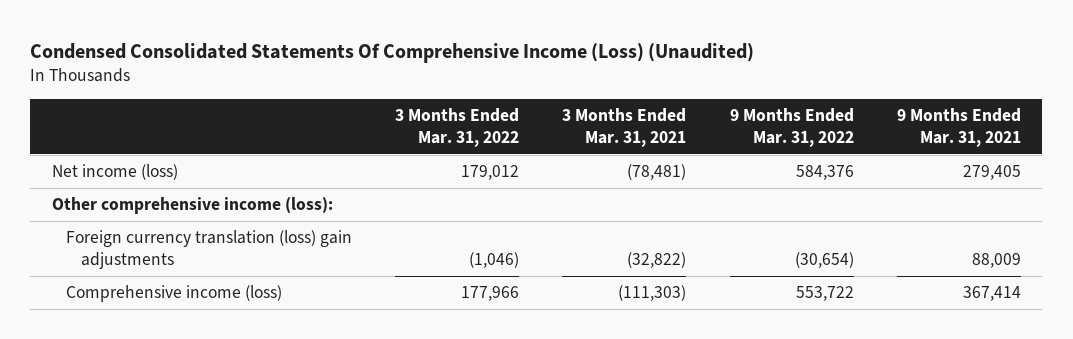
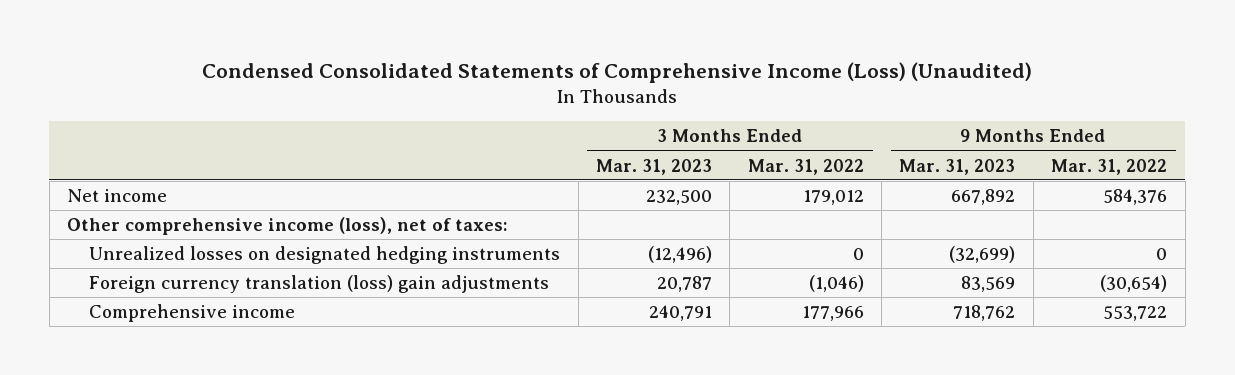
[30,42,755,63] Condensed Consolidated Statements Of Comprehensive Income (Loss) (Unaudited) -> [202,62,1033,84] Condensed Consolidated Statements of Comprehensive Income (Loss) (Unaudited)
[562,108,687,148] 3 Months Ended Mar. 31, 2021 -> none
[896,108,1021,148] 9 Months Ended Mar. 31, 2021 -> none
none -> [595,158,712,175] Mar. 31, 2023
none -> [899,158,1016,175] Mar. 31, 2023
[51,164,178,181] Net income (loss) -> [67,189,168,203] Net income
[51,197,333,215] Other comprehensive income (loss): -> [67,217,509,236] Other comprehensive income (loss), net of taxes:
none -> [89,246,561,265] Unrealized losses on designated hedging instruments
[66,285,283,303] Comprehensive income (loss) -> [89,304,296,323] Comprehensive income

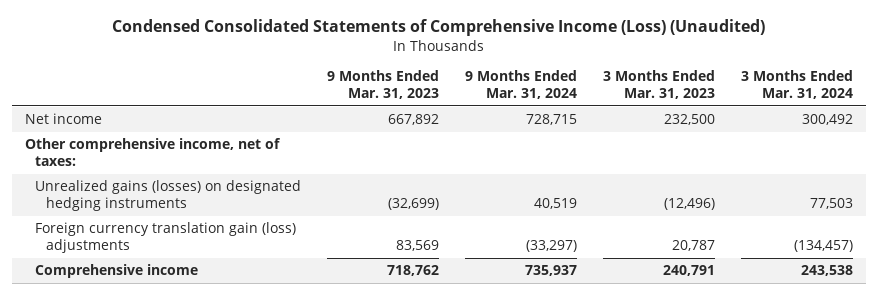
[747,158,864,175] Mar. 31, 2022 -> none
[1051,158,1168,175] Mar. 31, 2022 -> none
none -> [465,70,578,99] 9 Months Ended Mar. 31, 2024
none -> [741,70,854,99] 3 Months Ended Mar. 31, 2024
[67,217,509,236] Other comprehensive income (loss), net of taxes: -> [24,138,281,166] Other comprehensive income, net of taxes:
[89,246,561,265] Unrealized losses on designated hedging instruments -> [35,180,302,211] Unrealized gains (losses) on designated hedging instruments
[89,275,550,294] Foreign currency translation (loss) gain adjustments -> [35,222,297,253] Foreign currency translation gain (loss) adjustments

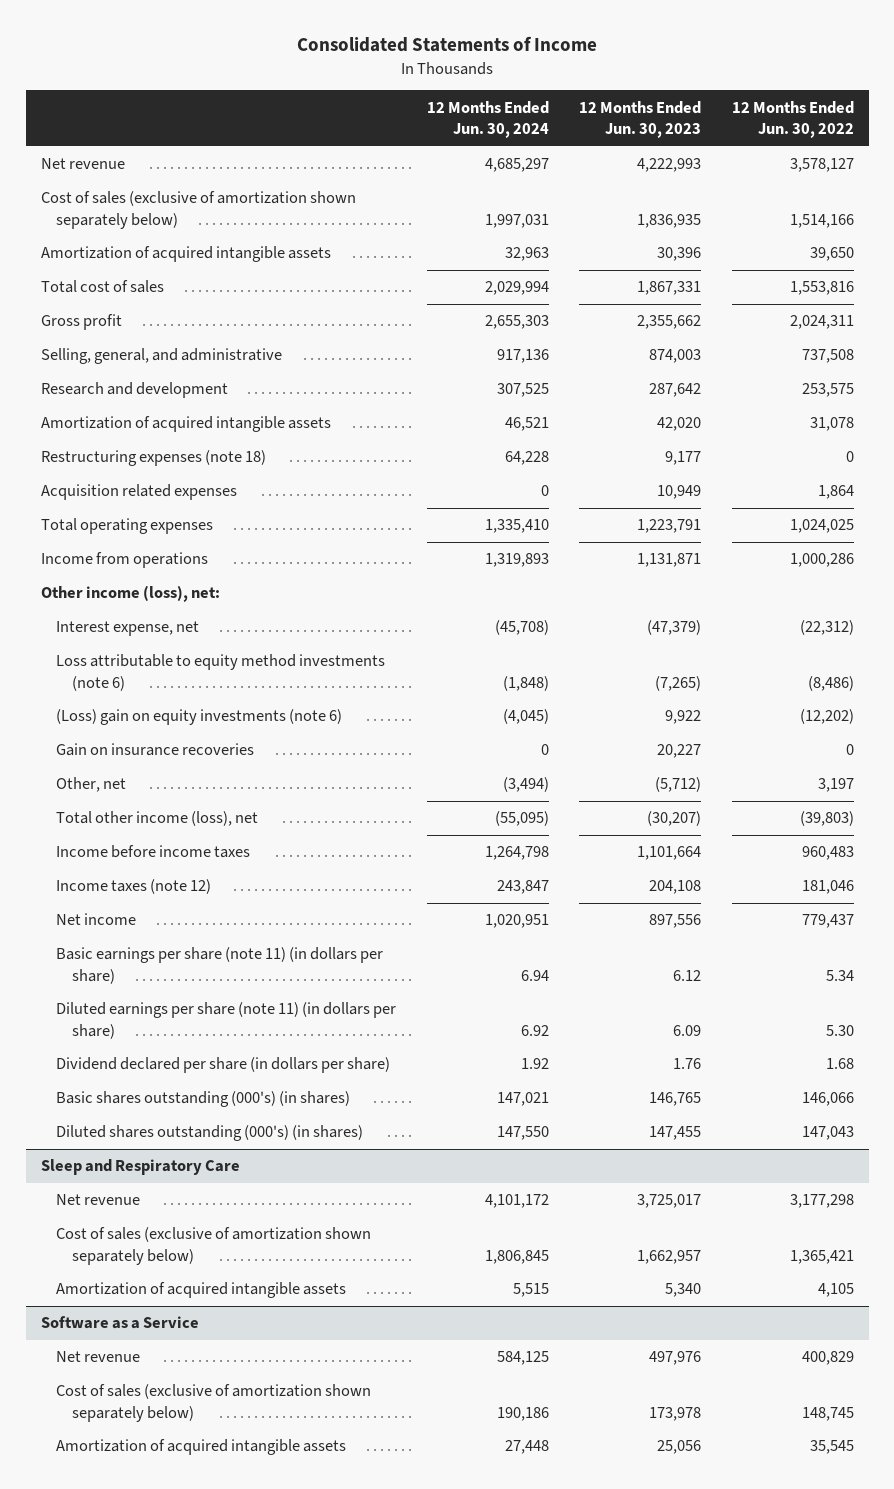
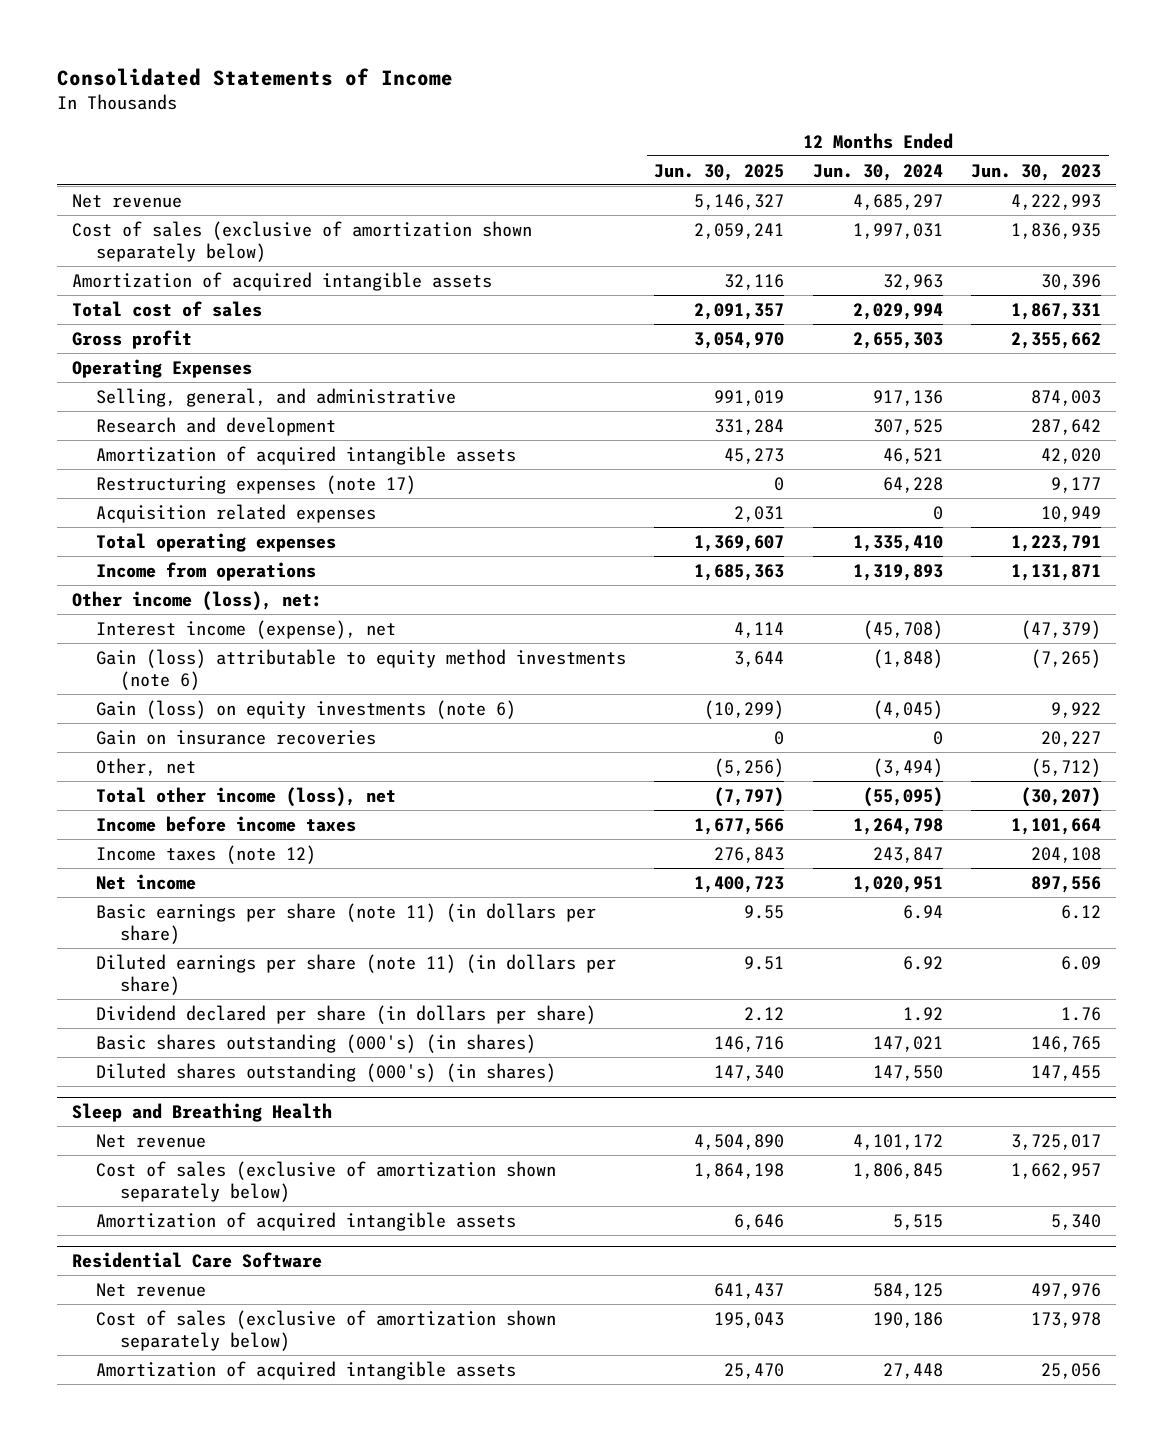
[731,100,854,139] 12 Months Ended Jun. 30, 2022 -> none
none -> [654,163,785,181] Jun. 30, 2025
none -> [71,358,252,378] Operating Expenses
[40,450,266,467] Restructuring expenses (note 18) -> [95,474,416,494] Restructuring expenses (note 17)
[56,621,200,637] Interest expense, net -> [95,619,396,639] Interest income (expense), net
[56,654,386,691] Loss attributable to equity method investments (note 6) -> [95,648,626,690] Gain (loss) attributable to equity method investments (note 6)
[56,709,343,726] (Loss) gain on equity investments (note 6) -> [95,699,516,719] Gain (loss) on equity investments (note 6)
[40,1159,240,1176] Sleep and Respiratory Care -> none
none -> [71,1102,332,1122] Sleep and Breathing Health
[40,1316,199,1330] Software as a Service -> none
none -> [71,1251,322,1268] Residential Care Software

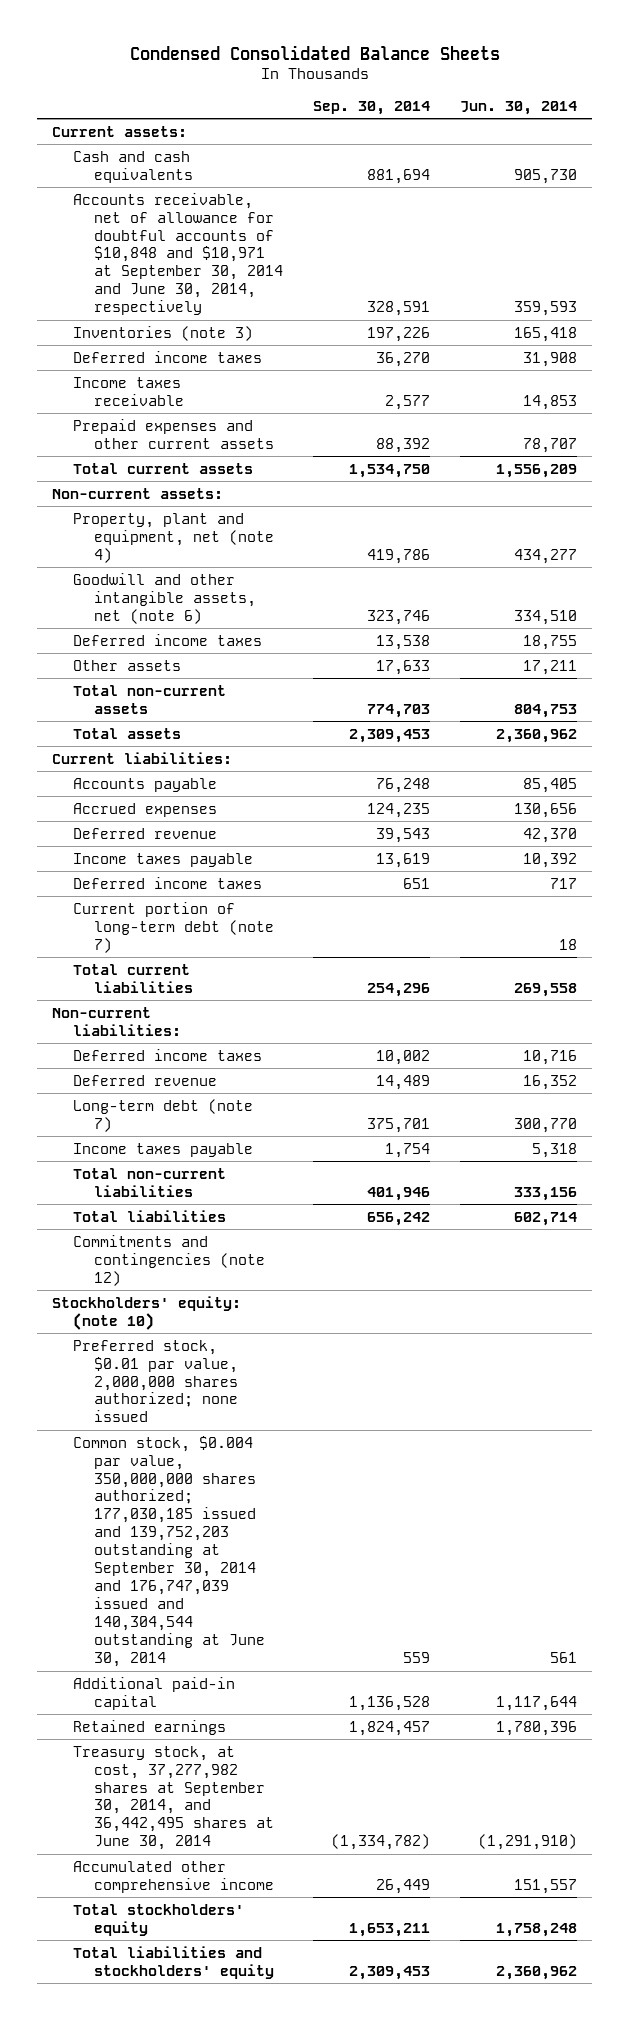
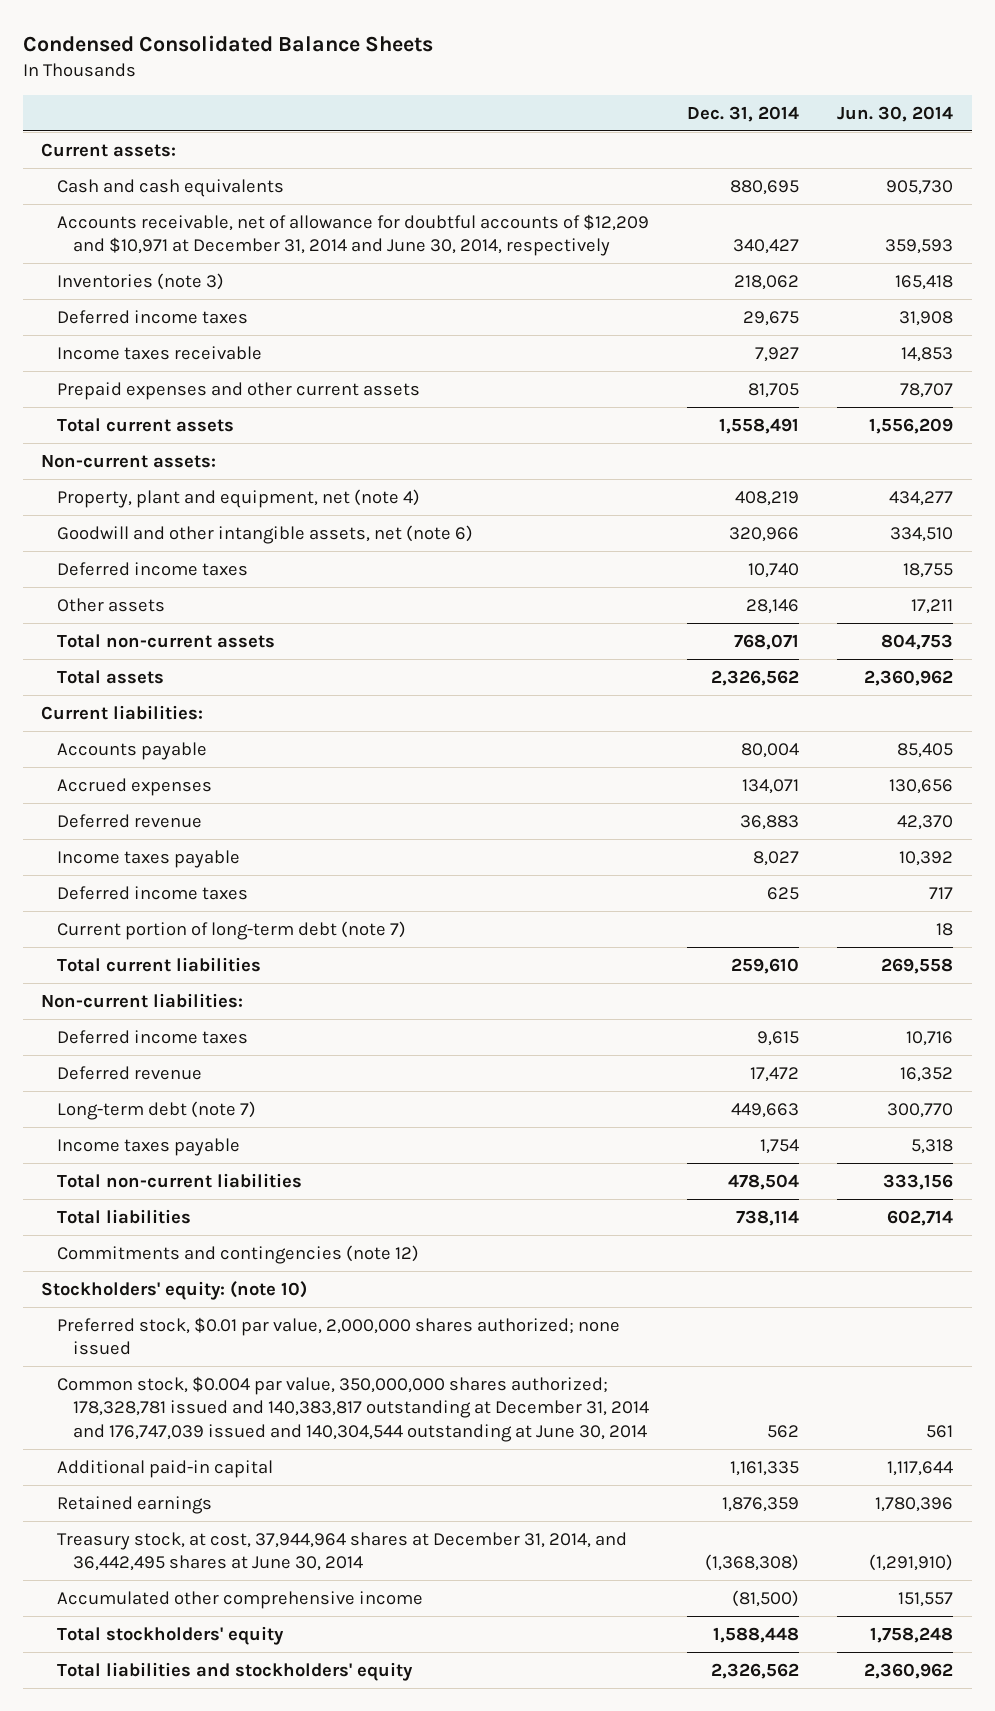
[312,100,430,115] Sep. 30, 2014 -> none
none -> [687,105,800,122] Dec. 31, 2014
[73,192,284,316] Accounts receivable, net of allowance for doubtful accounts of $10,848 and $10,971 at September 30, 2014 and June 30, 2014, respectively -> [57,213,650,257] Accounts receivable, net of allowance for doubtful accounts of $12,209 and $10,971 at December 31, 2014 and June 30, 2014, respectively
[73,1435,266,1667] Common stock, $0.004 par value, 350,000,000 shares authorized; 177,030,185 issued and 139,752,203 outstanding at September 30, 2014 and 176,747,039 issued and 140,304,544 outstanding at June 30, 2014 -> [57,1375,650,1442] Common stock, $0.004 par value, 350,000,000 shares authorized; 178,328,781 issued and 140,383,817 outstanding at December 31, 2014 and 176,747,039 issued and 140,304,544 outstanding at June 30, 2014
[73,1745,275,1851] Treasury stock, at cost, 37,277,982 shares at September 30, 2014, and 36,442,495 shares at June 30, 2014 -> [57,1531,628,1572] Treasury stock, at cost, 37,944,964 shares at December 31, 2014, and 36,442,495 shares at June 30, 2014

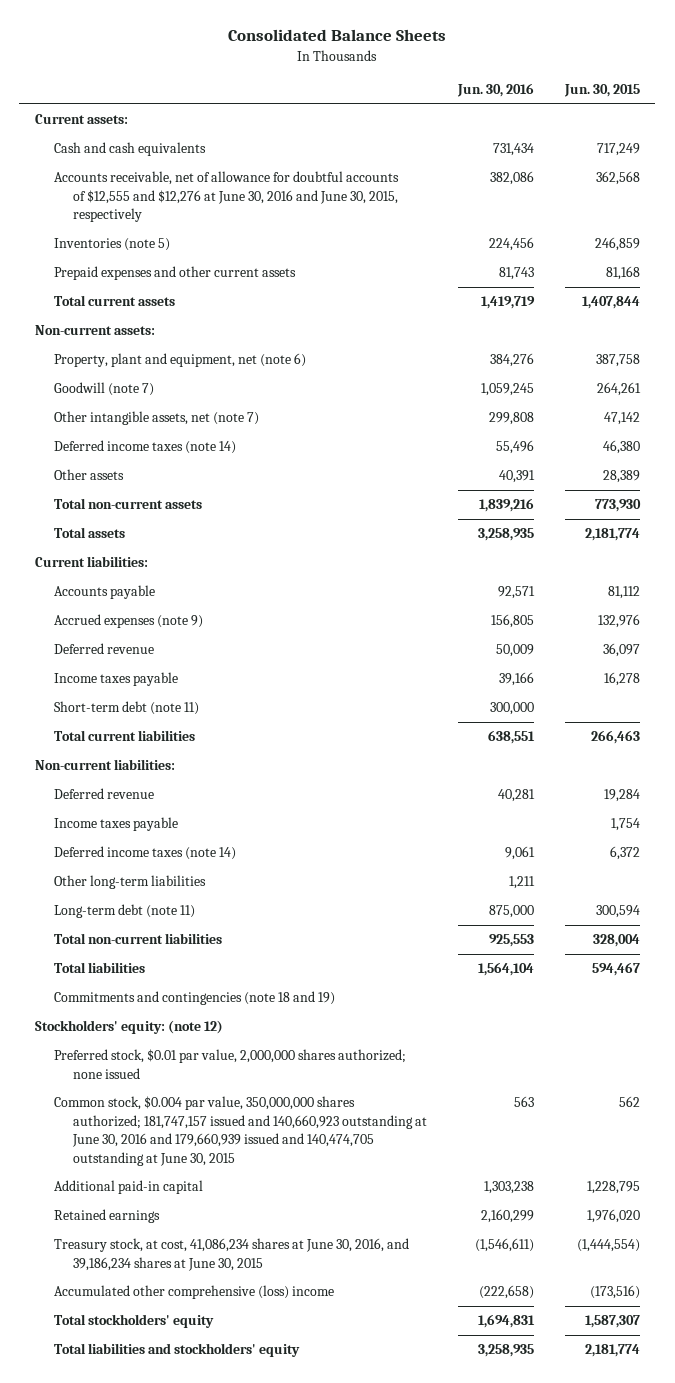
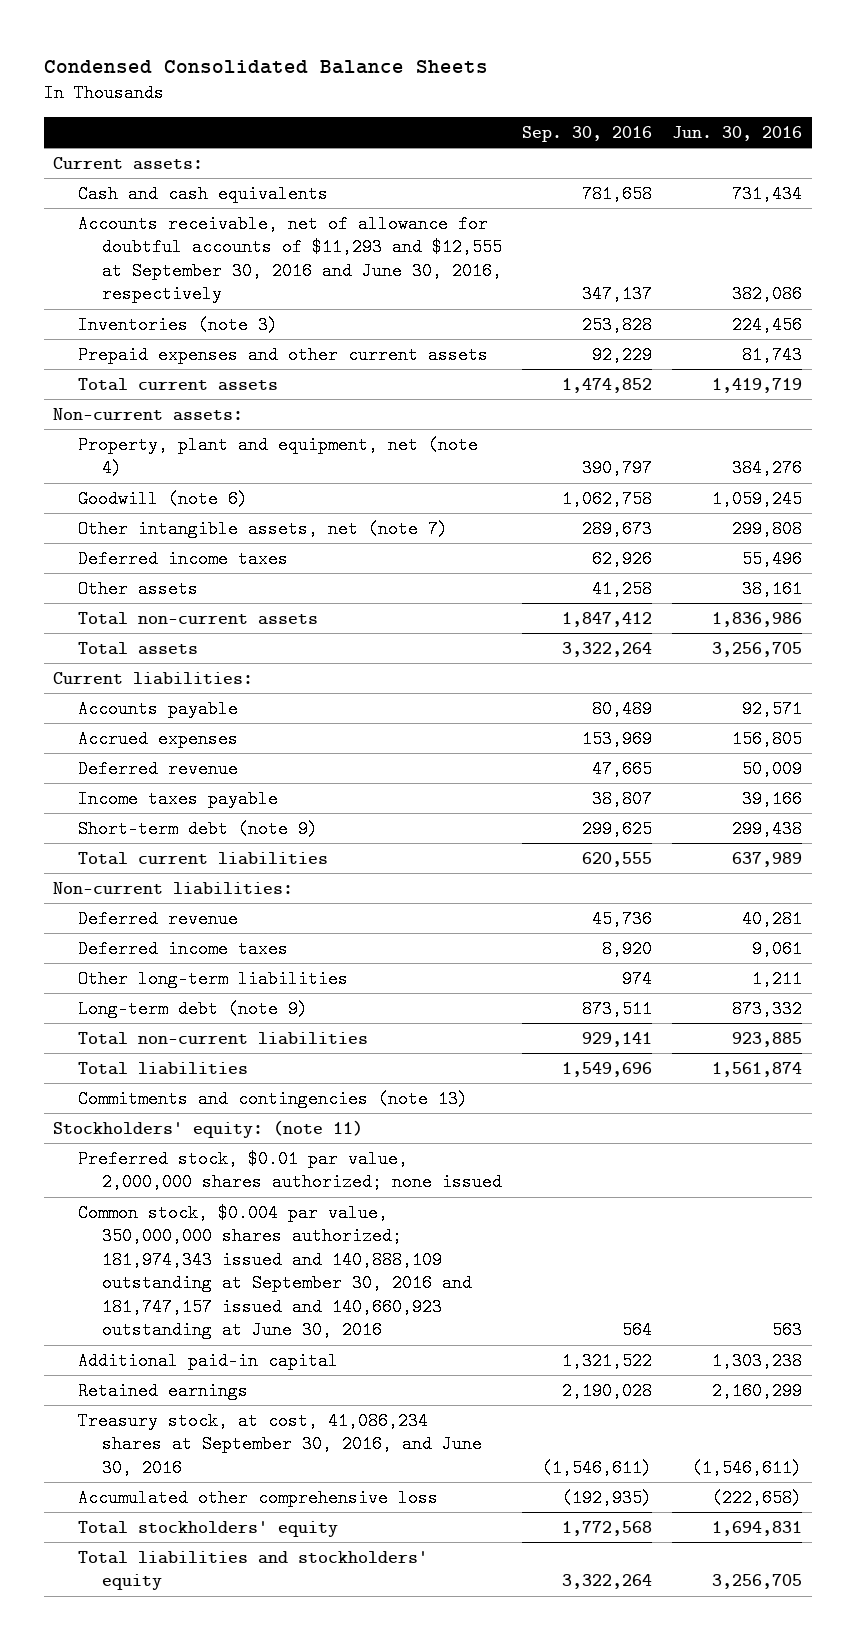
[228,29,447,42] Consolidated Balance Sheets -> [43,59,488,74] Condensed Consolidated Balance Sheets
[563,84,640,98] Jun. 30, 2015 -> none
none -> [522,125,653,142] Sep. 30, 2016
[53,171,399,223] Accounts receivable, net of allowance for doubtful accounts of $12,555 and $12,276 at June 30, 2016 and June 30, 2015, respectively -> [77,214,503,304] Accounts receivable, net of allowance for doubtful accounts of $11,293 and $12,555 at September 30, 2016 and June 30, 2016, respectively
[53,238,170,252] Inventories (note 5) -> [77,315,278,334] Inventories (note 3)
[53,353,306,368] Property, plant and equipment, net (note 6) -> [77,435,478,478] Property, plant and equipment, net (note 4)
[53,382,154,397] Goodwill (note 7) -> [77,489,248,508] Goodwill (note 6)
[53,440,236,455] Deferred income taxes (note 14) -> [77,549,288,568] Deferred income taxes
[498,470,535,484] 40,391 -> [741,579,802,598] 38,161
[478,498,534,513] 1,839,216 -> [711,611,802,627] 1,836,986
[477,528,534,542] 3,258,935 -> [711,641,802,657] 3,256,705
[53,614,203,629] Accrued expenses (note 9) -> [77,729,238,748] Accrued expenses
[53,701,199,716] Short-term debt (note 11) -> [77,819,318,838] Short-term debt (note 9)
[489,702,534,716] 300,000 -> [731,819,802,838] 299,438
[487,730,535,745] 638,551 -> [731,851,802,867] 637,989
[53,817,178,832] Income taxes payable -> none
[53,846,236,861] Deferred income taxes (note 14) -> [77,939,288,958] Deferred income taxes
[53,904,195,919] Long-term debt (note 11) -> [77,999,308,1018] Long-term debt (note 9)
[488,905,534,919] 875,000 -> [731,999,802,1018] 873,332
[488,934,534,948] 925,553 -> [731,1031,802,1047] 923,885
[477,962,534,977] 1,564,104 -> [711,1061,802,1077] 1,561,874
[53,991,335,1006] Commitments and contingencies (note 18 and 19) -> [77,1089,468,1108] Commitments and contingencies (note 13)
[34,1020,223,1035] Stockholders' equity: (note 12) -> [53,1119,364,1138] Stockholders' equity: (note 11)
[53,1096,428,1166] Common stock, $0.004 par value, 350,000,000 shares authorized; 181,747,157 issued and 140,660,923 outstanding at June 30, 2016 and 179,660,939 issued and 140,474,705 outstanding at June 30, 2015 -> [77,1203,473,1340] Common stock, $0.004 par value, 350,000,000 shares authorized; 181,974,343 issued and 140,888,109 outstanding at September 30, 2016 and 181,747,157 issued and 140,660,923 outstanding at June 30, 2016
[53,1238,409,1271] Treasury stock, at cost, 41,086,234 shares at June 30, 2016, and 39,186,234 shares at June 30, 2015 -> [77,1411,483,1477] Treasury stock, at cost, 41,086,234 shares at September 30, 2016, and June 30, 2016
[53,1285,334,1300] Accumulated other comprehensive (loss) income -> [77,1488,438,1507] Accumulated other comprehensive loss
[477,1344,534,1358] 3,258,935 -> [711,1574,802,1590] 3,256,705

